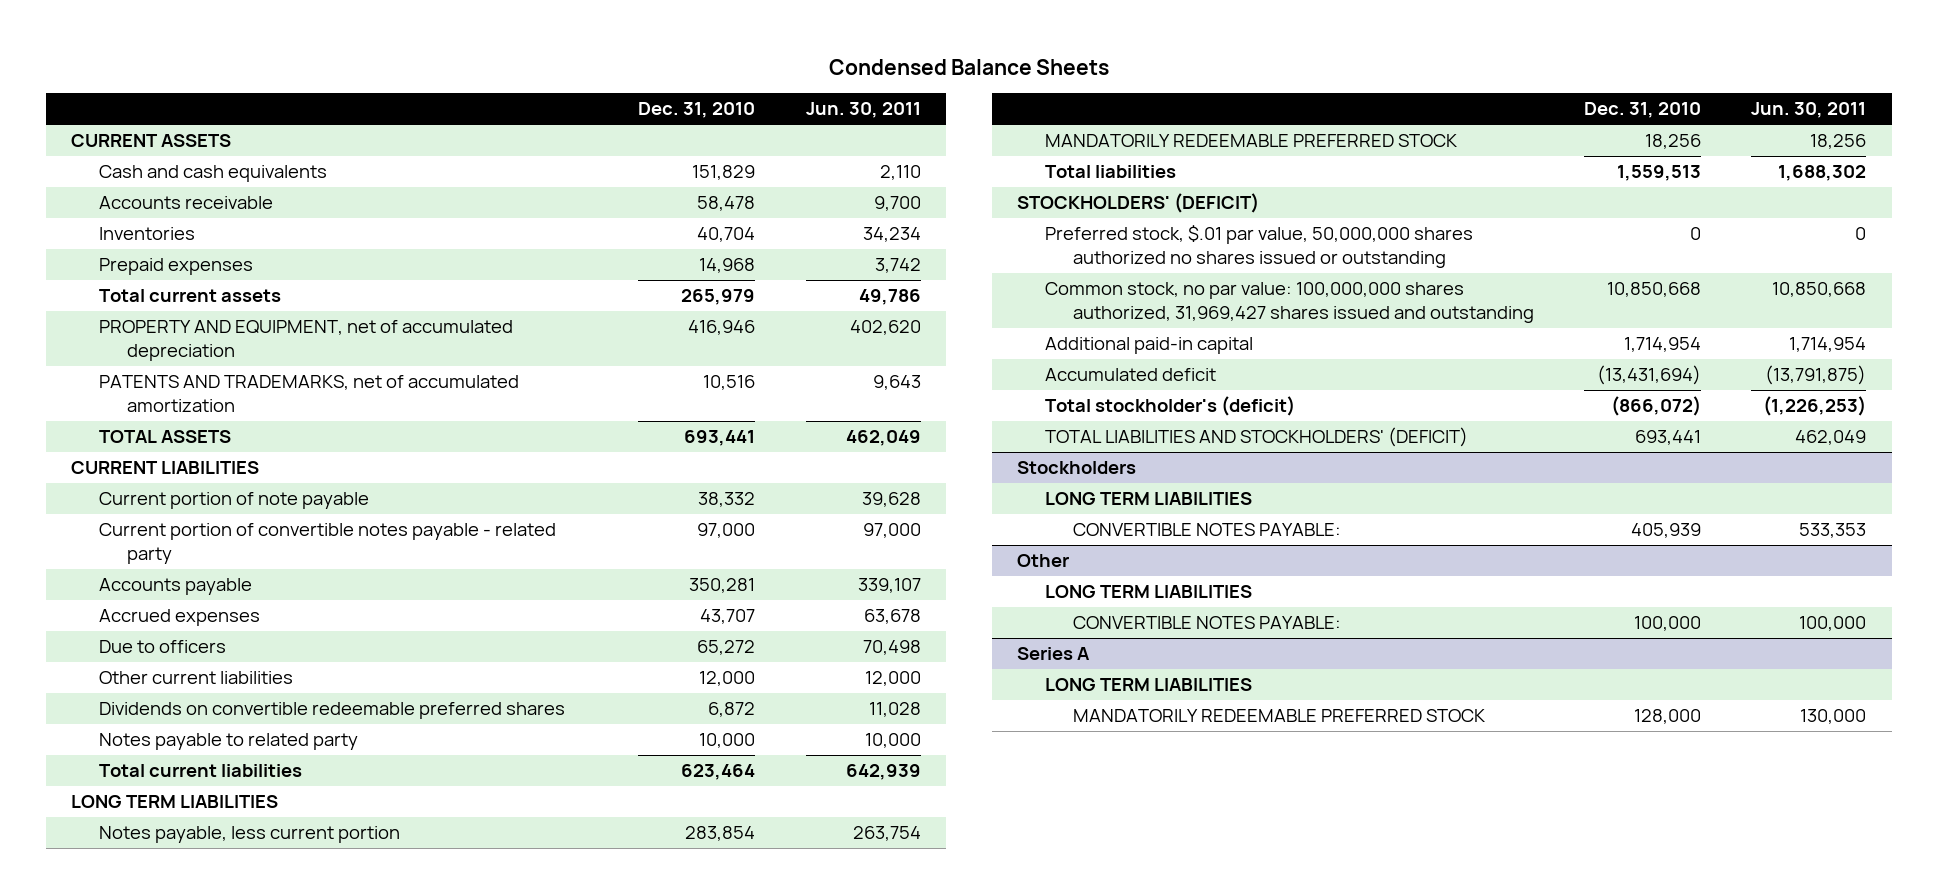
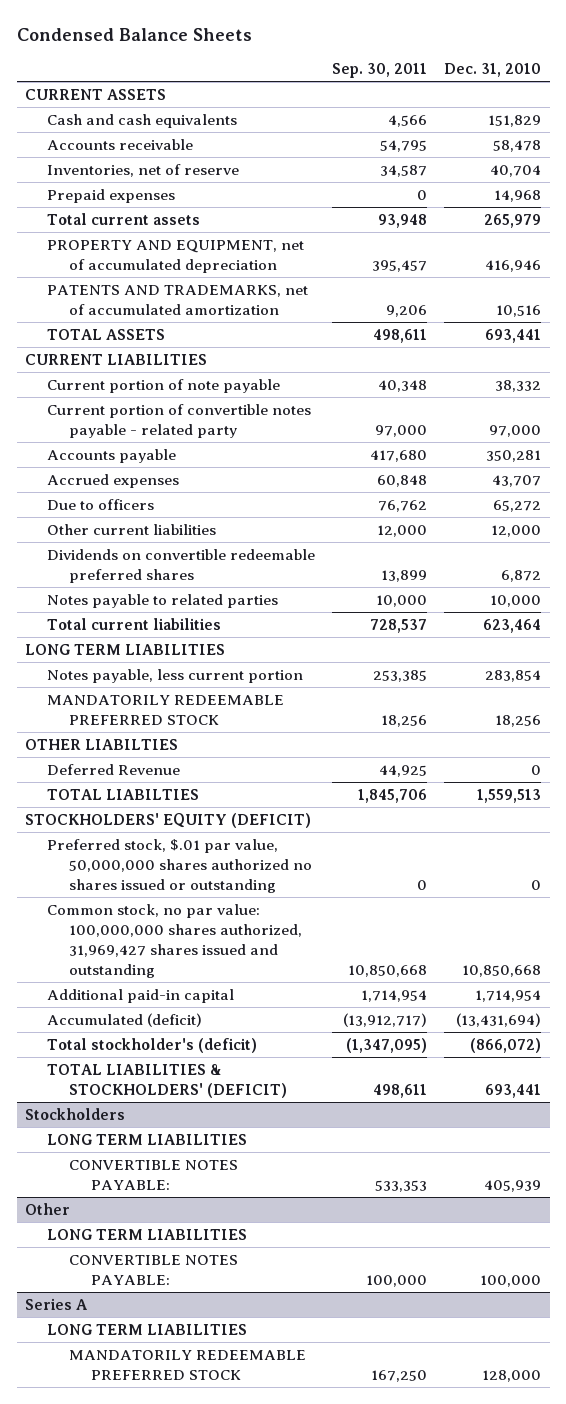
[805,102,921,119] Jun. 30, 2011 -> none
none -> [332,63,428,79] Sep. 30, 2011
[99,227,196,241] Inventories -> [47,163,240,177] Inventories, net of reserve
[99,733,359,751] Notes payable to related party -> [47,593,279,608] Notes payable to related parties
none -> [25,738,179,750] OTHER LIABILTIES
none -> [47,763,181,775] Deferred Revenue
[1044,165,1176,179] Total liabilities -> [47,788,200,800] TOTAL LIABILTIES
[1016,193,1259,214] STOCKHOLDERS' (DEFICIT) -> [25,812,312,828] STOCKHOLDERS' EQUITY (DEFICIT)
[1044,368,1216,382] Accumulated deficit -> [47,1012,203,1027] Accumulated (deficit)
[1044,427,1468,448] TOTAL LIABILITIES AND STOCKHOLDERS' (DEFICIT) -> [47,1063,288,1098] TOTAL LIABILITIES & STOCKHOLDERS' (DEFICIT)

